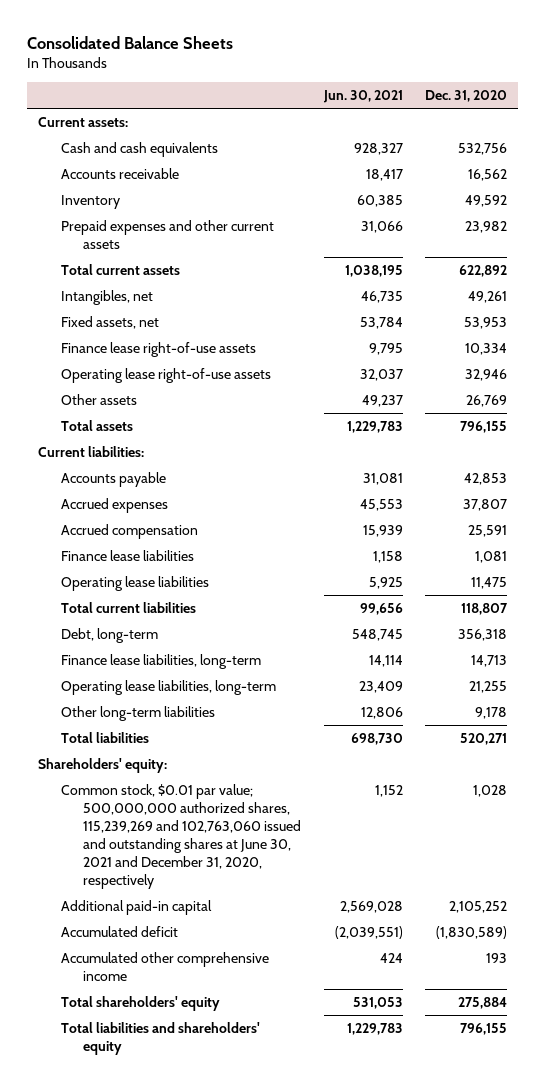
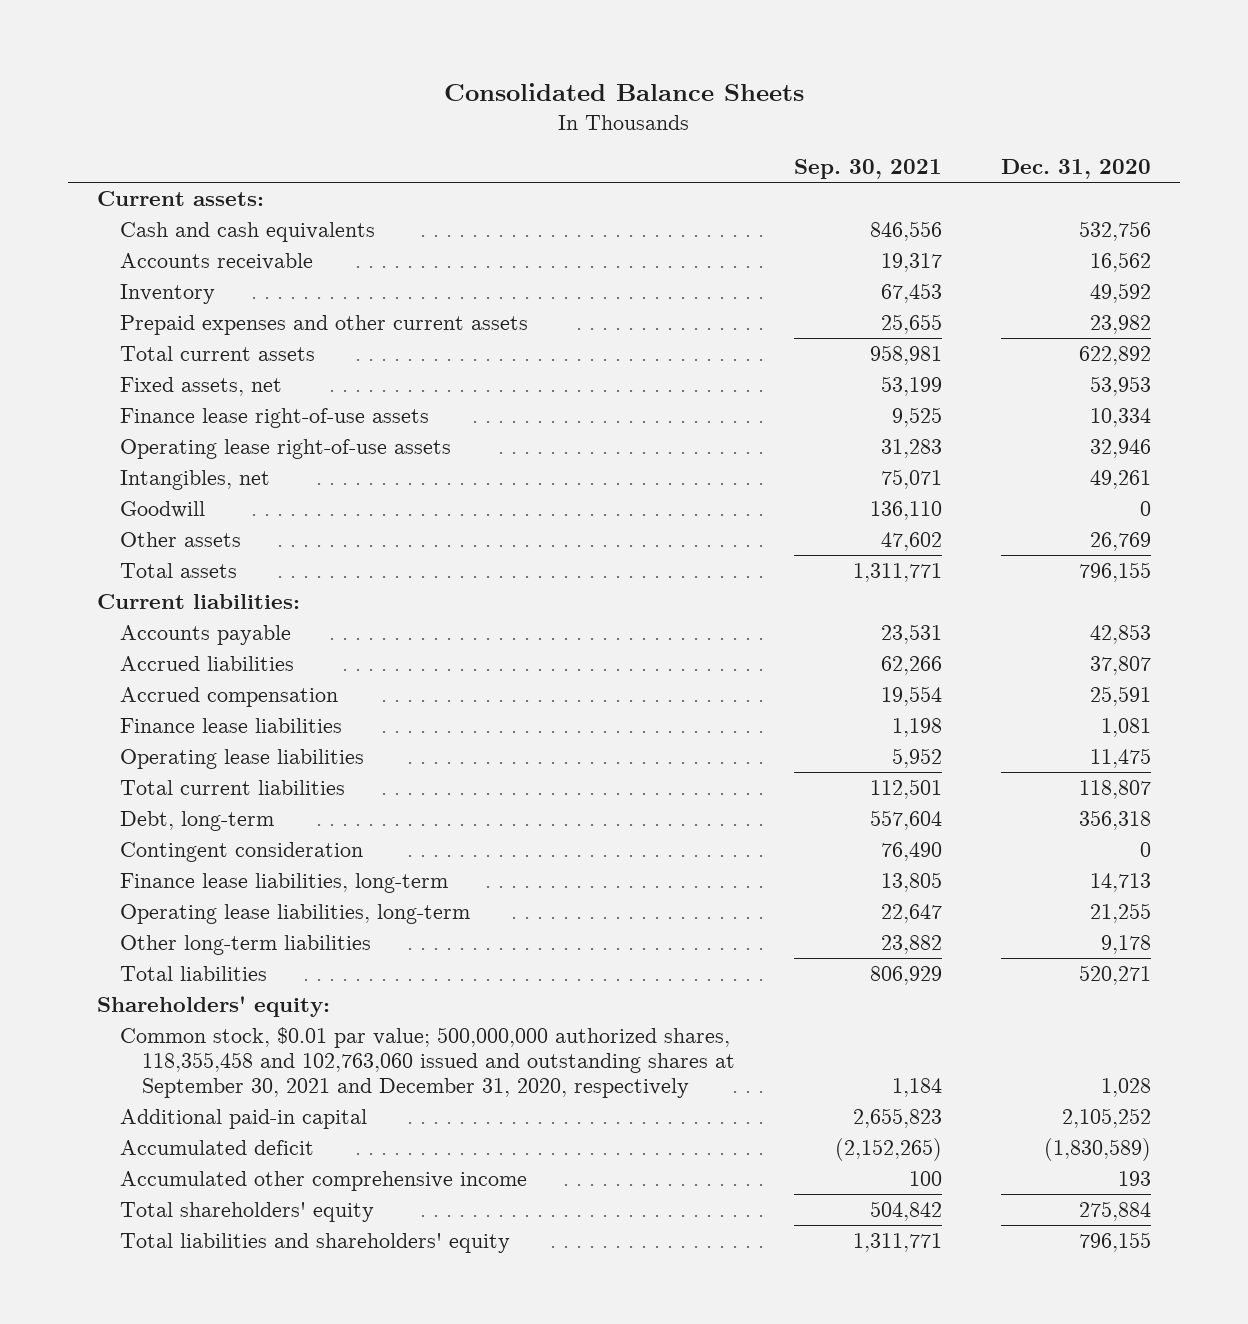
[322,90,403,104] Jun. 30, 2021 -> none
none -> [793,159,942,180] Sep. 30, 2021
[60,289,153,305] Intangibles, net -> [119,469,270,490] Intangibles, net
none -> [119,500,205,518] Goodwill
[60,497,168,513] Accrued expenses -> [119,655,294,671] Accrued liabilities
none -> [119,841,363,862] Contingent consideration
[60,783,302,890] Common stock, $0.01 par value; 500,000,000 authorized shares, 115,239,269 and 102,763,060 issued and outstanding shares at June 30, 2021 and December 31, 2020, respectively -> [119,1026,735,1099] Common stock, $0.01 par value; 500,000,000 authorized shares, 118,355,458 and 102,763,060 issued and outstanding shares at September 30, 2021 and December 31, 2020, respectively

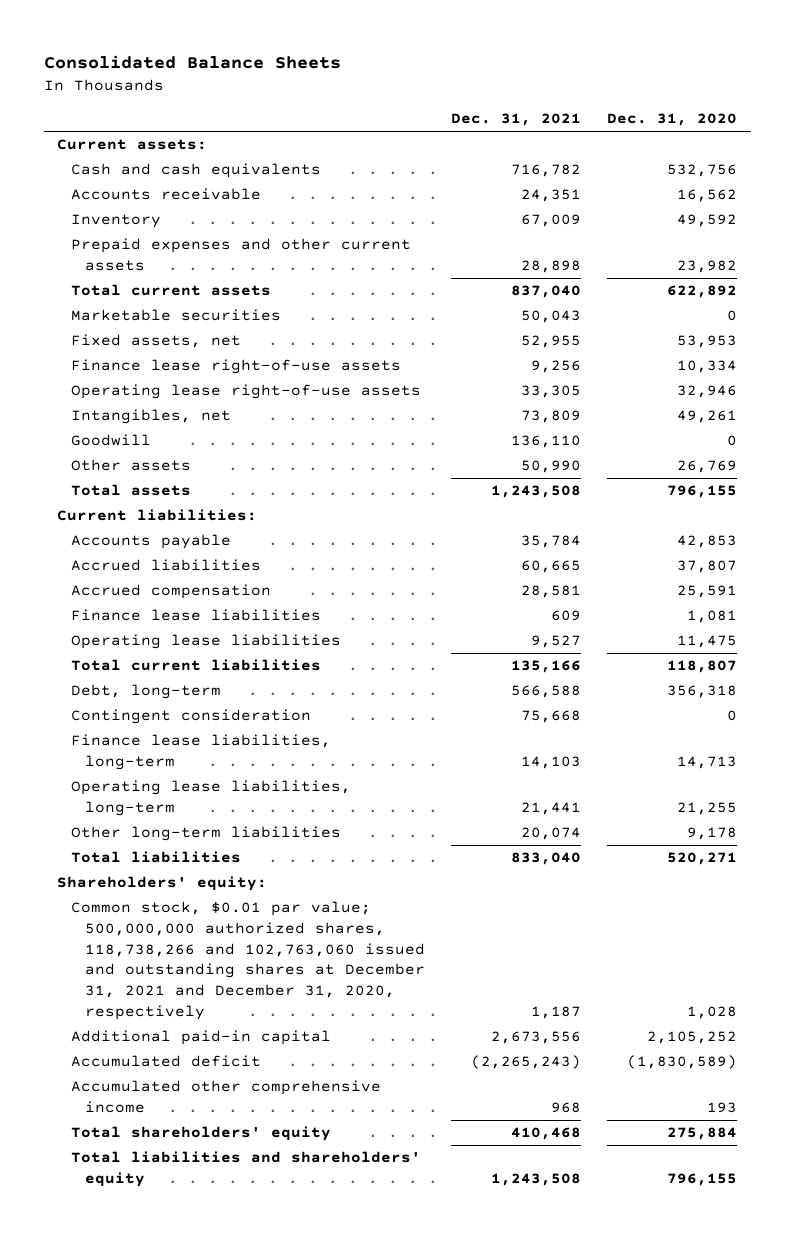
[793,159,942,180] Sep. 30, 2021 -> none
none -> [451,113,582,127] Dec. 31, 2021
none -> [70,309,281,322] Marketable securities
[119,1026,735,1099] Common stock, $0.01 par value; 500,000,000 authorized shares, 118,355,458 and 102,763,060 issued and outstanding shares at September 30, 2021 and December 31, 2020, respectively -> [70,901,425,1020] Common stock, $0.01 par value; 500,000,000 authorized shares, 118,738,266 and 102,763,060 issued and outstanding shares at December 31, 2021 and December 31, 2020, respectively

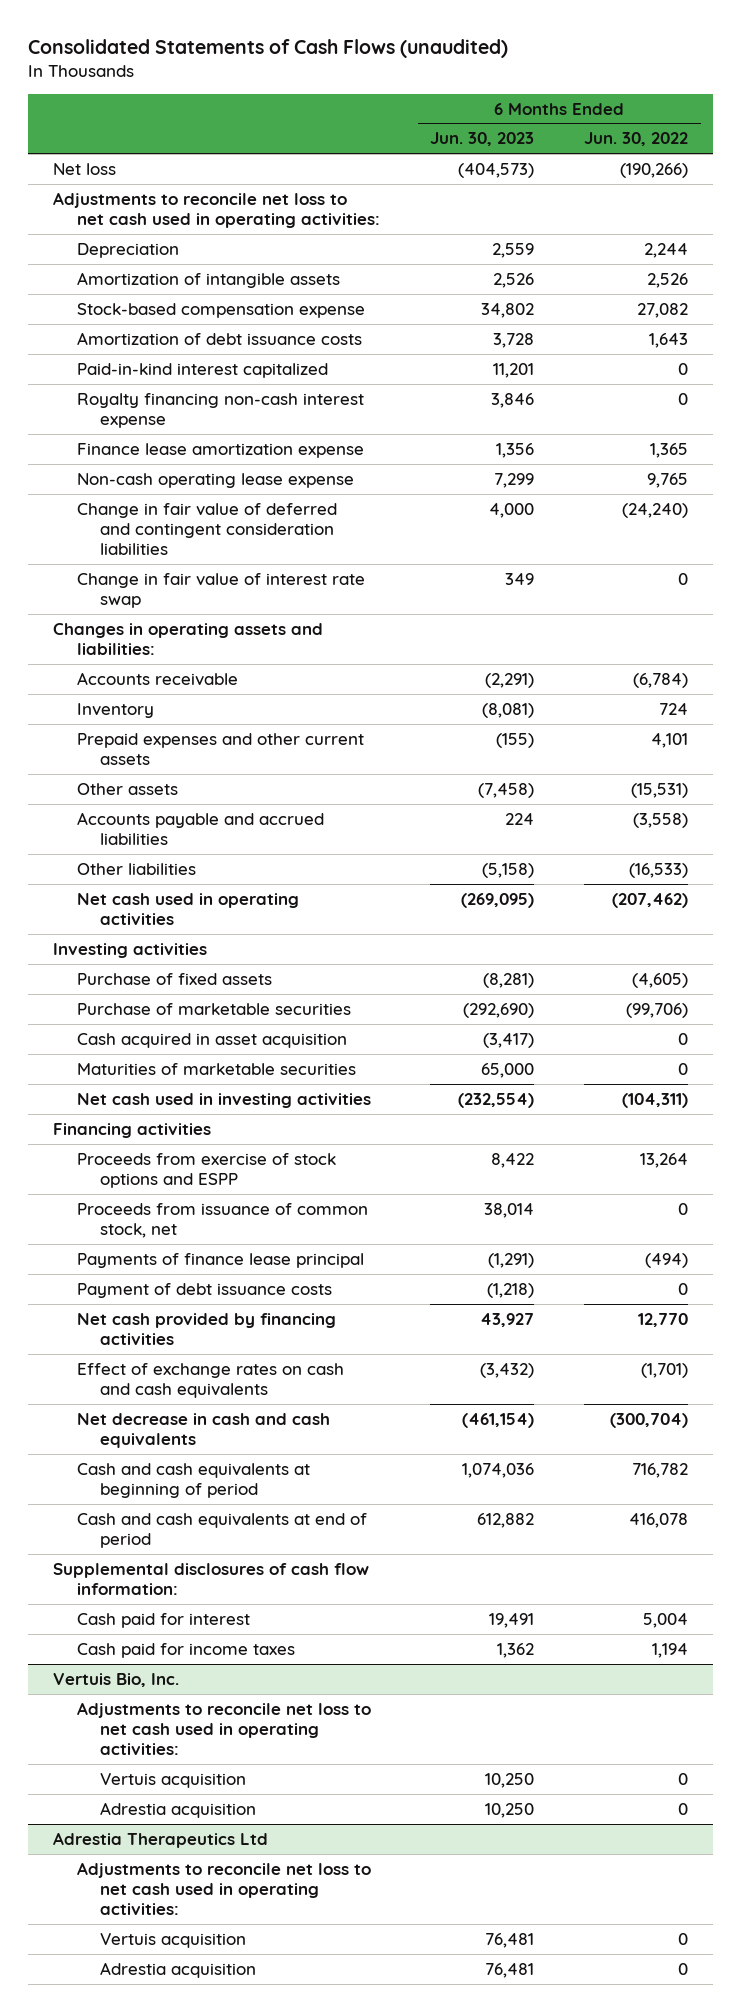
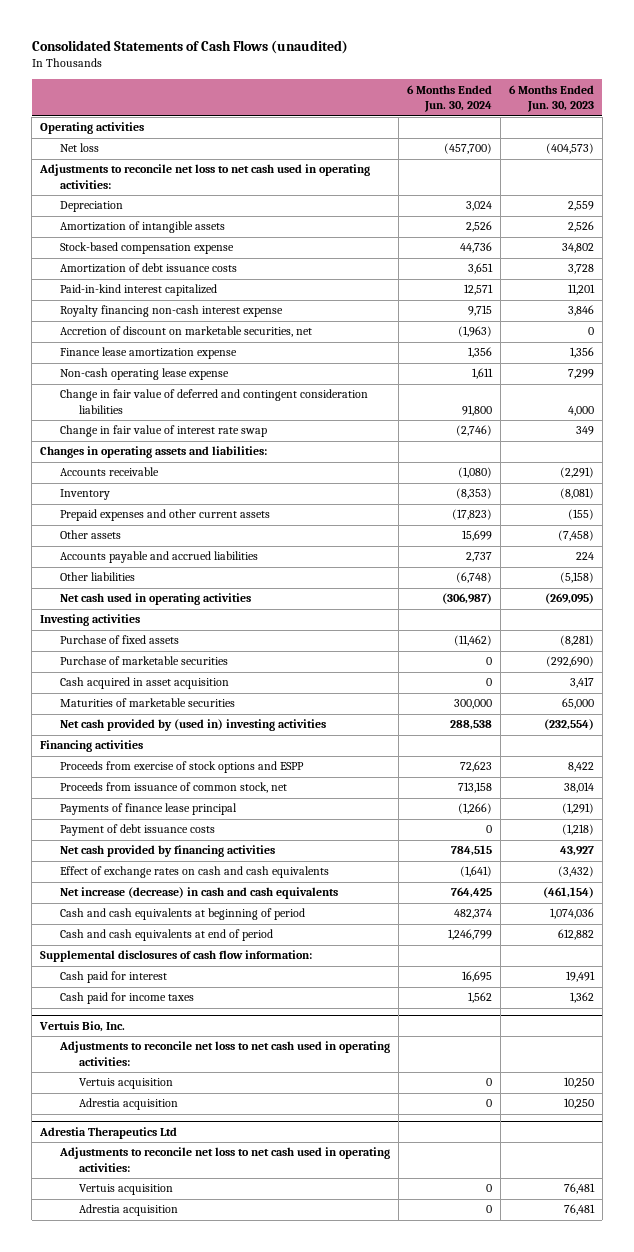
[584,132,689,147] Jun. 30, 2022 -> none
none -> [406,84,492,113] 6 Months Ended Jun. 30, 2024
none -> [40,122,145,135] Operating activities
none -> [59,326,312,338] Accretion of discount on marketable securities, net
[483,1032,535,1048] (3,417) -> [569,677,594,689] 3,417
[76,1092,371,1108] Net cash used in investing activities -> [59,719,326,732] Net cash provided by (used in) investing activities
[76,1412,330,1448] Net decrease in cash and cash equivalents -> [59,887,338,900] Net increase (decrease) in cash and cash equivalents

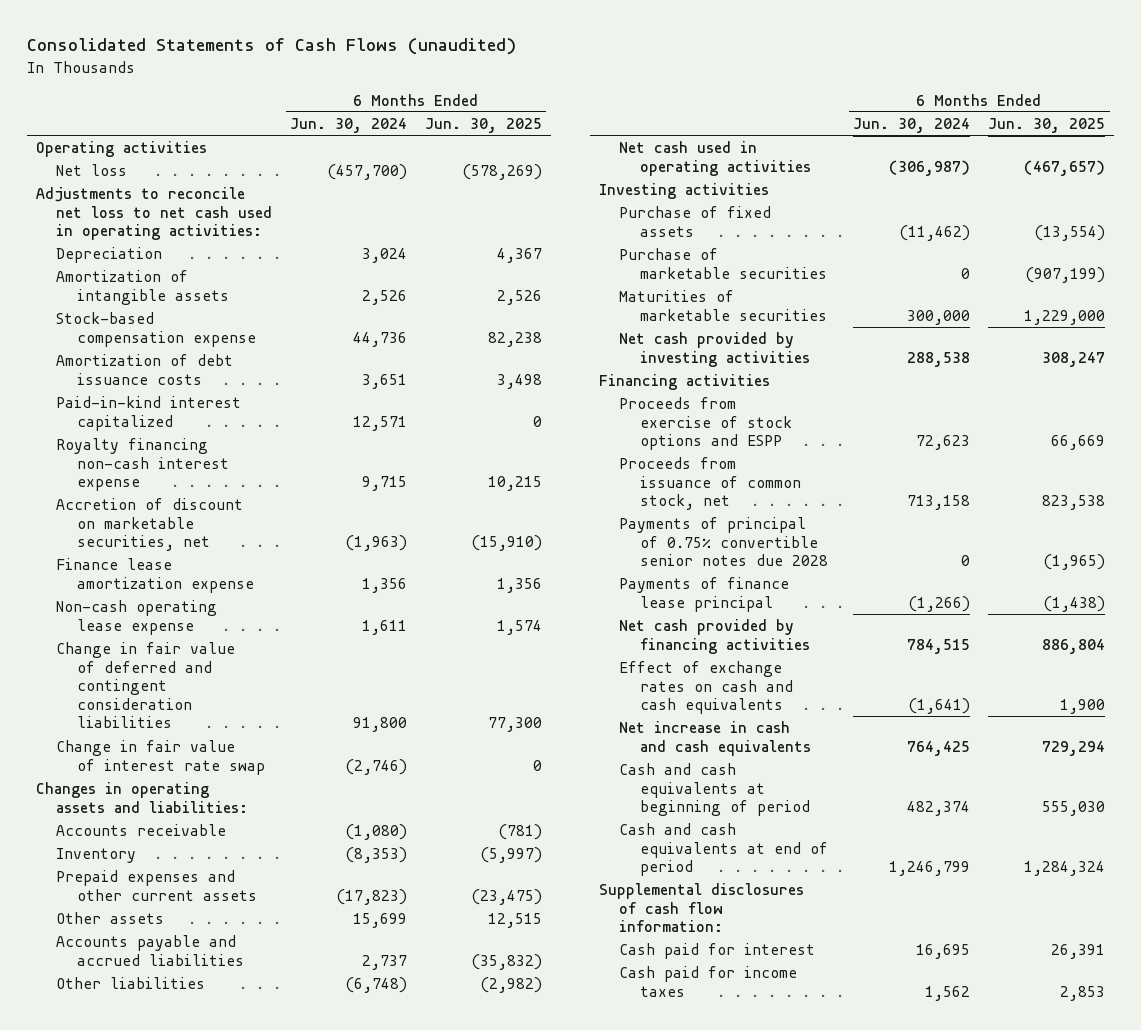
[508,84,594,113] 6 Months Ended Jun. 30, 2023 -> none
none -> [425,117,543,133] Jun. 30, 2025
[59,677,229,690] Cash acquired in asset acquisition -> none
[59,719,326,732] Net cash provided by (used in) investing activities -> [619,332,810,367] Net cash provided by investing activities
none -> [619,517,828,567] Payments of principal of 0.75% convertible senior notes due 2028
[59,824,215,837] Payment of debt issuance costs -> none
[59,887,338,900] Net increase (decrease) in cash and cash equivalents -> [619,721,811,756] Net increase in cash and cash equivalents
[39,1021,126,1033] Vertuis Bio, Inc. -> none
[58,1041,390,1067] Adjustments to reconcile net loss to net cash used in operating activities: -> none
[78,1078,173,1090] Vertuis acquisition -> none
[78,1098,178,1111] Adrestia acquisition -> none
[39,1127,178,1140] Adrestia Therapeutics Ltd -> none
[58,1147,390,1173] Adjustments to reconcile net loss to net cash used in operating activities: -> none
[78,1184,173,1196] Vertuis acquisition -> none
[78,1204,178,1217] Adrestia acquisition -> none

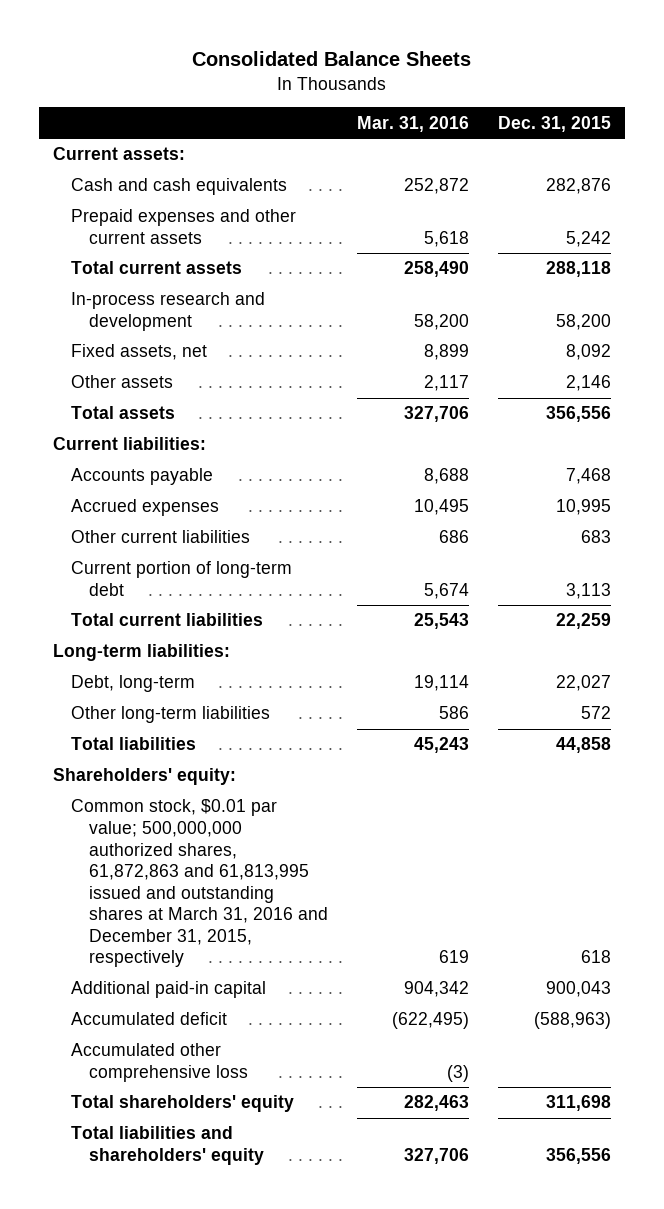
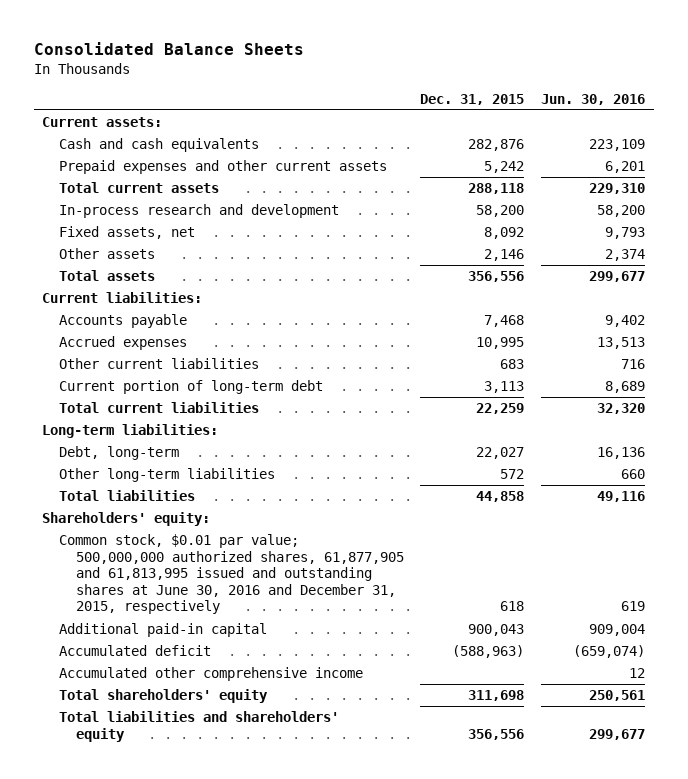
[356,115,469,132] Mar. 31, 2016 -> none
none -> [541,93,646,105] Jun. 30, 2016
[71,799,329,968] Common stock, $0.01 par value; 500,000,000 authorized shares, 61,872,863 and 61,813,995 issued and outstanding shares at March 31, 2016 and December 31, 2015, respectively -> [58,534,404,615] Common stock, $0.01 par value; 500,000,000 authorized shares, 61,877,905 and 61,813,995 issued and outstanding shares at June 30, 2016 and December 31, 2015, respectively
[71,1043,249,1083] Accumulated other comprehensive loss -> [58,667,363,682] Accumulated other comprehensive income

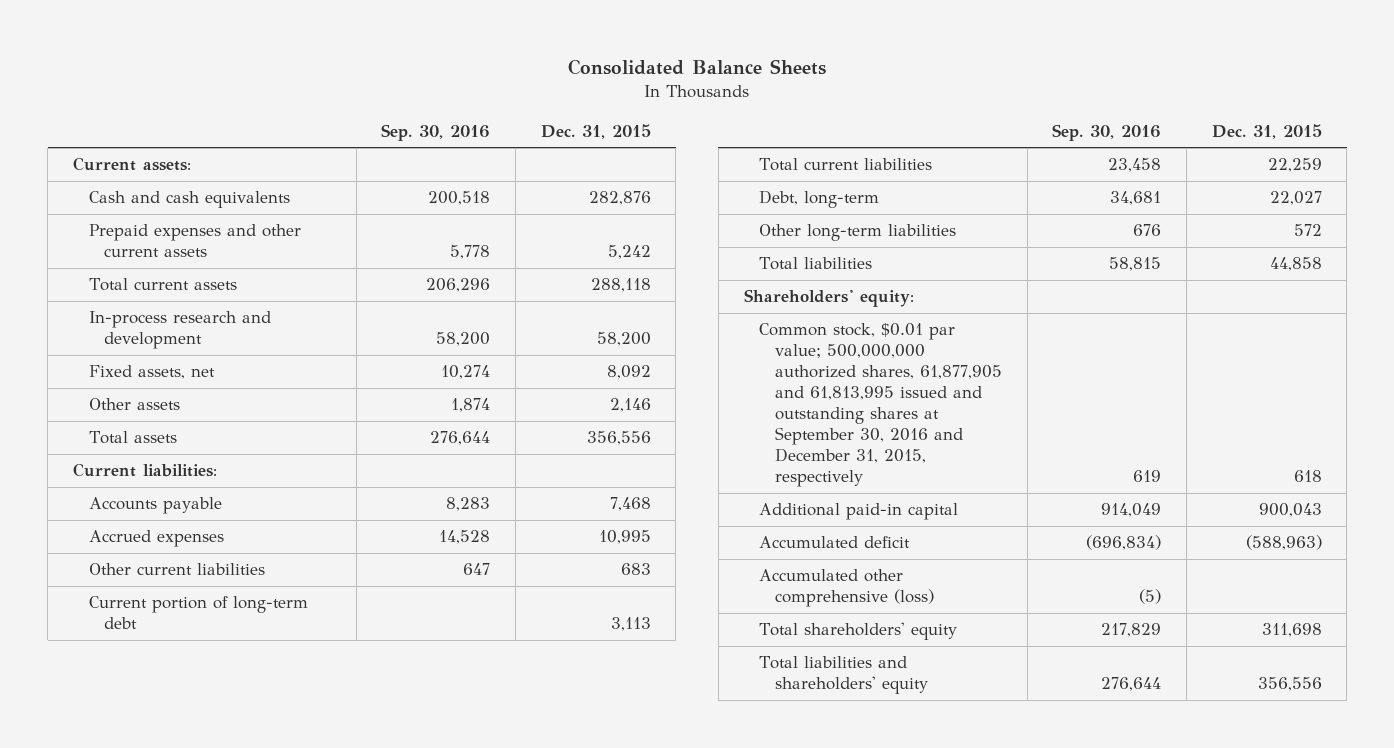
[541,93,646,105] Jun. 30, 2016 -> none
none -> [381,123,491,141] Sep. 30, 2016
[42,424,219,439] Long-term liabilities: -> none
[58,534,404,615] Common stock, $0.01 par value; 500,000,000 authorized shares, 61,877,905 and 61,813,995 issued and outstanding shares at June 30, 2016 and December 31, 2015, respectively -> [759,323,1003,488] Common stock, $0.01 par value; 500,000,000 authorized shares, 61,877,905 and 61,813,995 issued and outstanding shares at September 30, 2016 and December 31, 2015, respectively
[58,667,363,682] Accumulated other comprehensive income -> [759,569,935,608] Accumulated other comprehensive (loss)

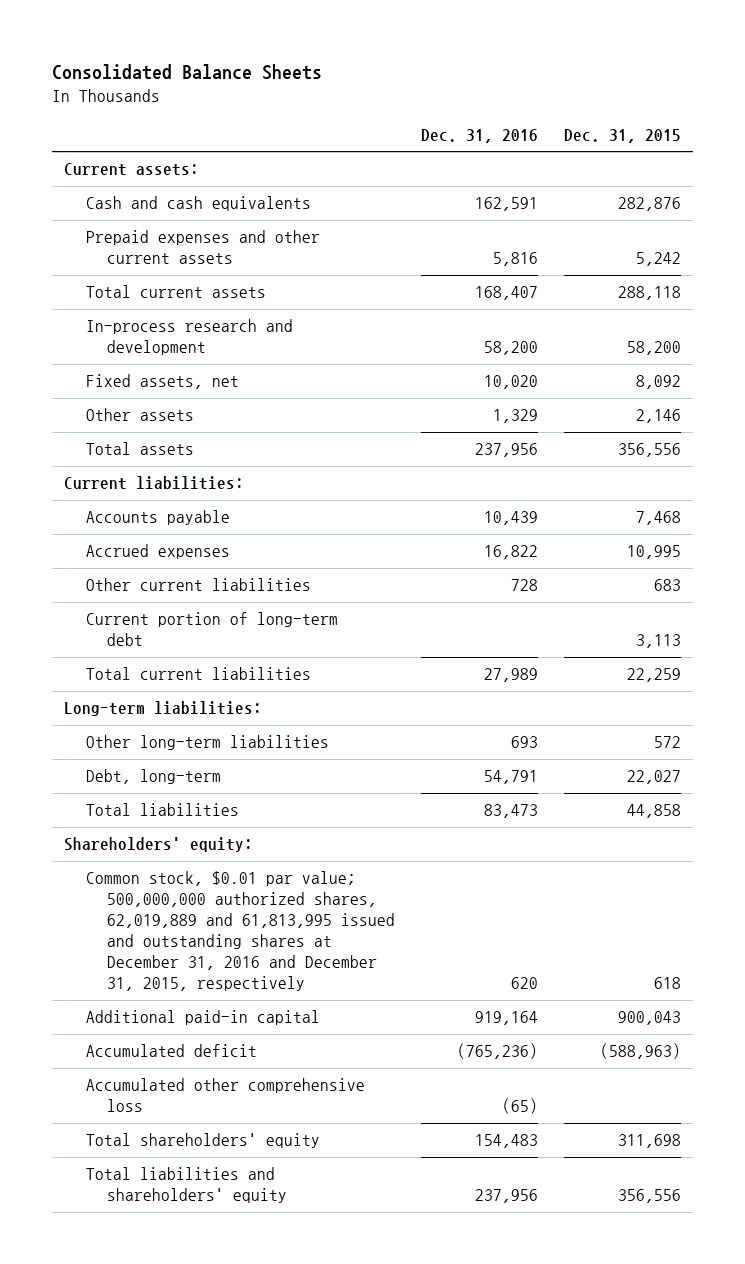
[381,123,491,141] Sep. 30, 2016 -> none
none -> [421,128,539,143] Dec. 31, 2016
none -> [64,701,263,717] Long-term liabilities:
[759,190,880,209] Debt, long-term -> [85,769,221,785] Debt, long-term
[759,323,1003,488] Common stock, $0.01 par value; 500,000,000 authorized shares, 61,877,905 and 61,813,995 issued and outstanding shares at September 30, 2016 and December 31, 2015, respectively -> [85,871,396,992] Common stock, $0.01 par value; 500,000,000 authorized shares, 62,019,889 and 61,813,995 issued and outstanding shares at December 31, 2016 and December 31, 2015, respectively
[759,569,935,608] Accumulated other comprehensive (loss) -> [85,1078,365,1113] Accumulated other comprehensive loss

